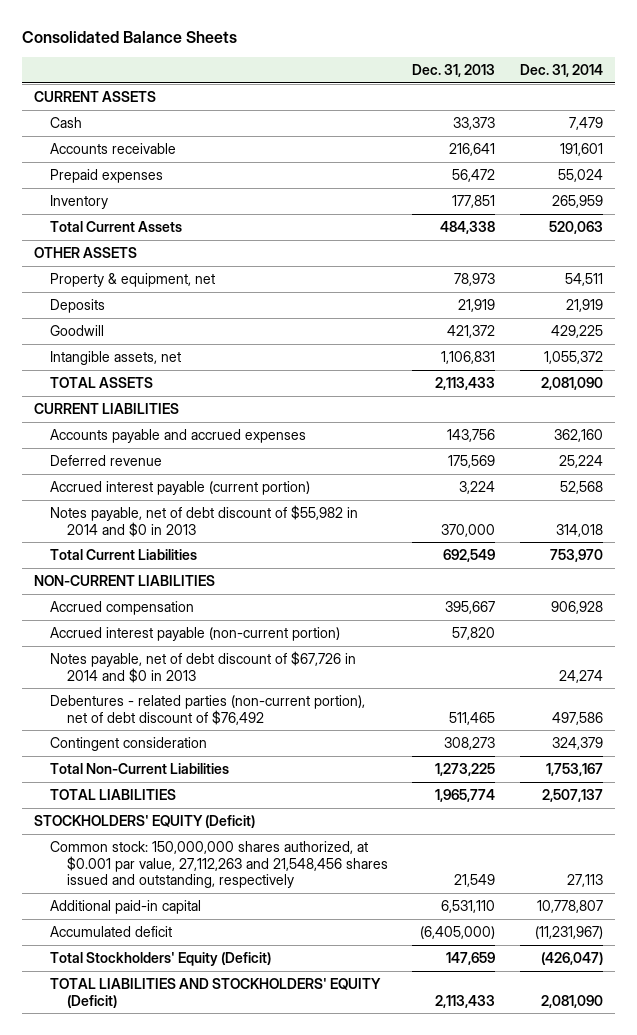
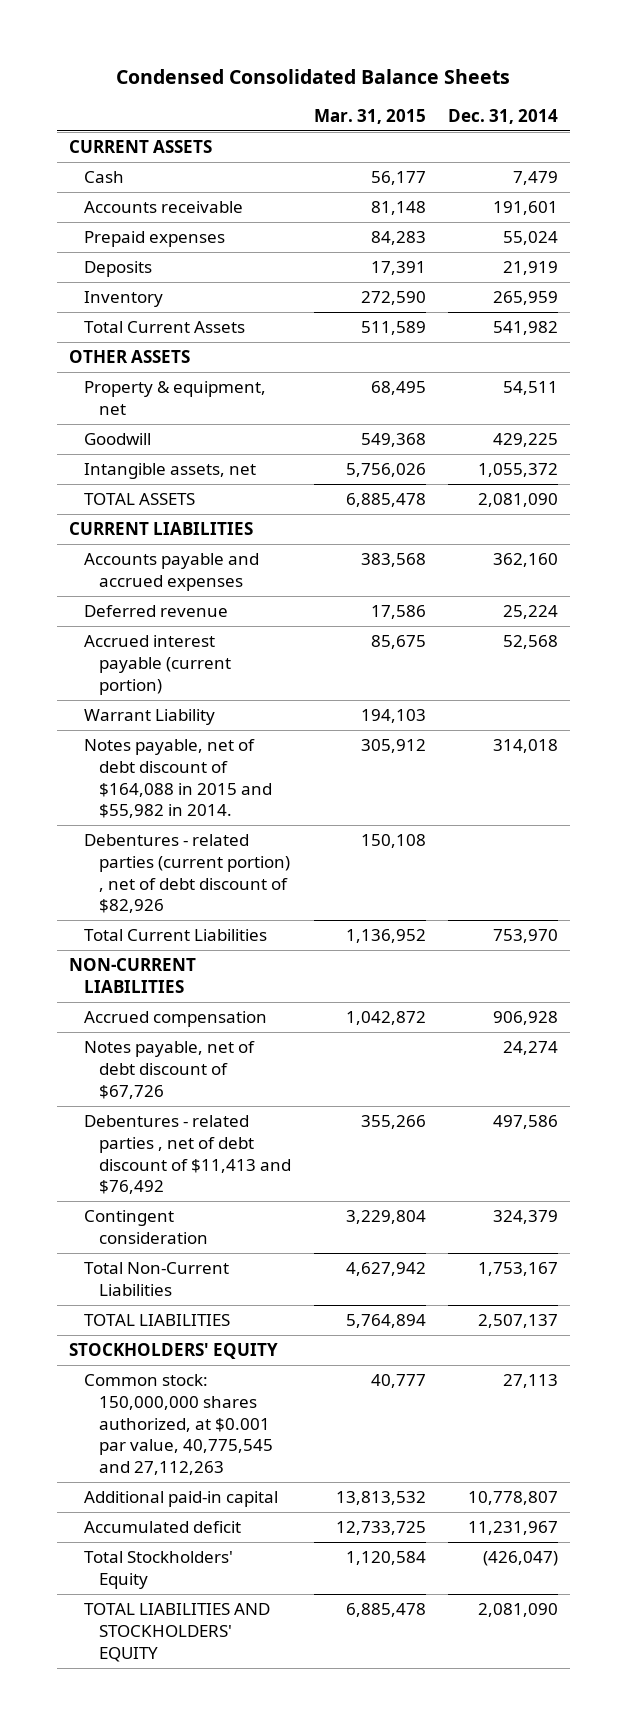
[21,31,237,44] Consolidated Balance Sheets -> [116,68,511,84] Condensed Consolidated Balance Sheets
[412,64,496,78] Dec. 31, 2013 -> none
none -> [313,108,426,124] Mar. 31, 2015
[50,298,106,313] Deposits -> [83,261,152,278] Deposits
[548,220,603,234] 520,063 -> [493,321,559,336] 541,982
none -> [83,709,215,726] Warrant Liability
[50,504,359,537] Notes payable, net of debt discount of $55,982 in 2014 and $0 in 2013 -> [83,739,273,819] Notes payable, net of debt discount of $164,088 in 2015 and $55,982 in 2014.
none -> [83,834,291,914] Debentures - related parties (current portion) , net of debt discount of $82,926
[50,626,341,641] Accrued interest payable (non-current portion) -> none
[50,650,357,683] Notes payable, net of debt discount of $67,726 in 2014 and $0 in 2013 -> [83,1041,255,1099] Notes payable, net of debt discount of $67,726
[50,694,366,725] Debentures - related parties (non-current portion), net of debt discount of $76,492 -> [83,1115,292,1195] Debentures - related parties , net of debt discount of $11,413 and $76,492
[34,814,256,828] STOCKHOLDERS' EQUITY (Deficit) -> [68,1343,278,1360] STOCKHOLDERS' EQUITY
[50,840,388,889] Common stock: 150,000,000 shares authorized, at $0.001 par value, 27,112,263 and 21,548,456 shares issued and outstanding, respectively -> [83,1374,274,1475] Common stock: 150,000,000 shares authorized, at $0.001 par value, 40,775,545 and 27,112,263
[534,925,603,939] (11,231,967) -> [468,1521,559,1536] 11,231,967
[50,951,272,966] Total Stockholders' Equity (Deficit) -> [83,1551,233,1589] Total Stockholders' Equity
[50,977,382,1008] TOTAL LIABILITIES AND STOCKHOLDERS' EQUITY (Deficit) -> [83,1603,270,1662] TOTAL LIABILITIES AND STOCKHOLDERS' EQUITY

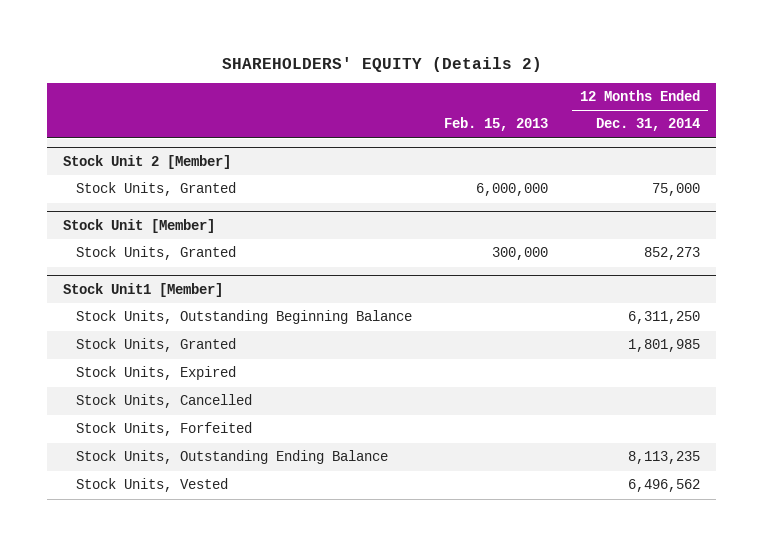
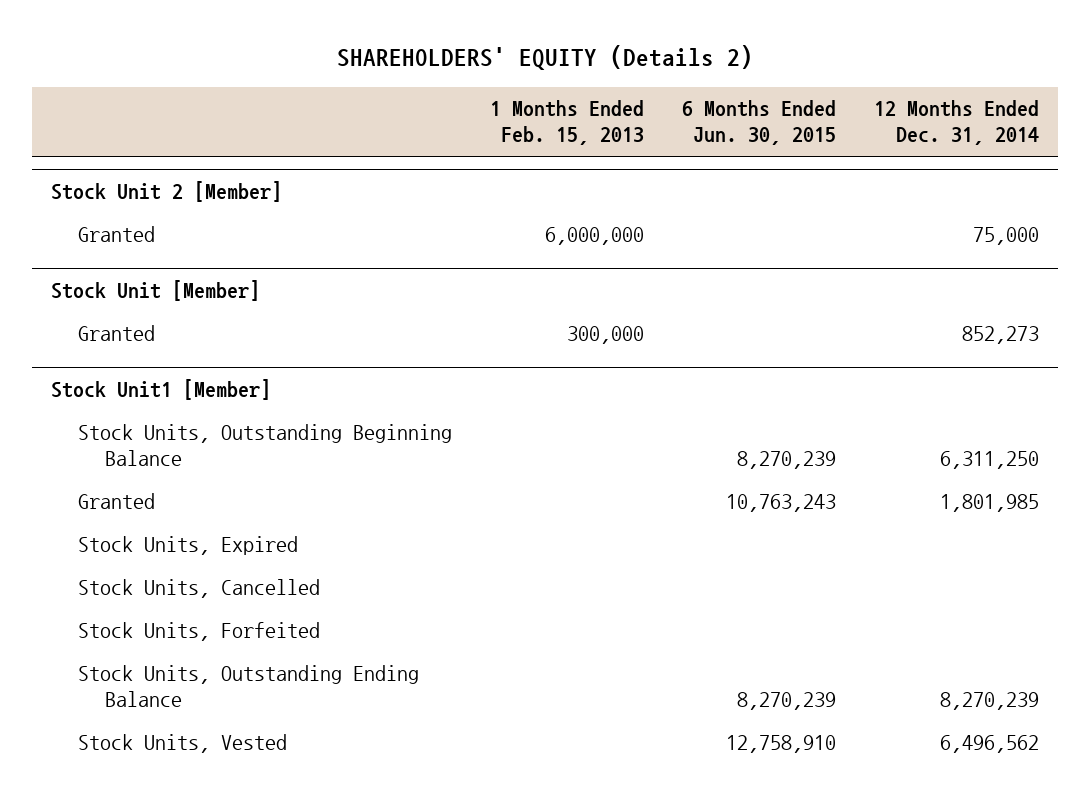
[444,117,549,132] Feb. 15, 2013 -> none
none -> [490,100,645,146] 1 Months Ended Feb. 15, 2013
none -> [682,100,837,146] 6 Months Ended Jun. 30, 2015
[76,182,237,197] Stock Units, Granted -> [78,226,156,243] Granted
[76,246,237,261] Stock Units, Granted -> [78,325,156,342] Granted
[76,338,237,353] Stock Units, Granted -> [78,493,156,510] Granted
[628,451,701,465] 8,113,235 -> [940,692,1040,711] 8,270,239

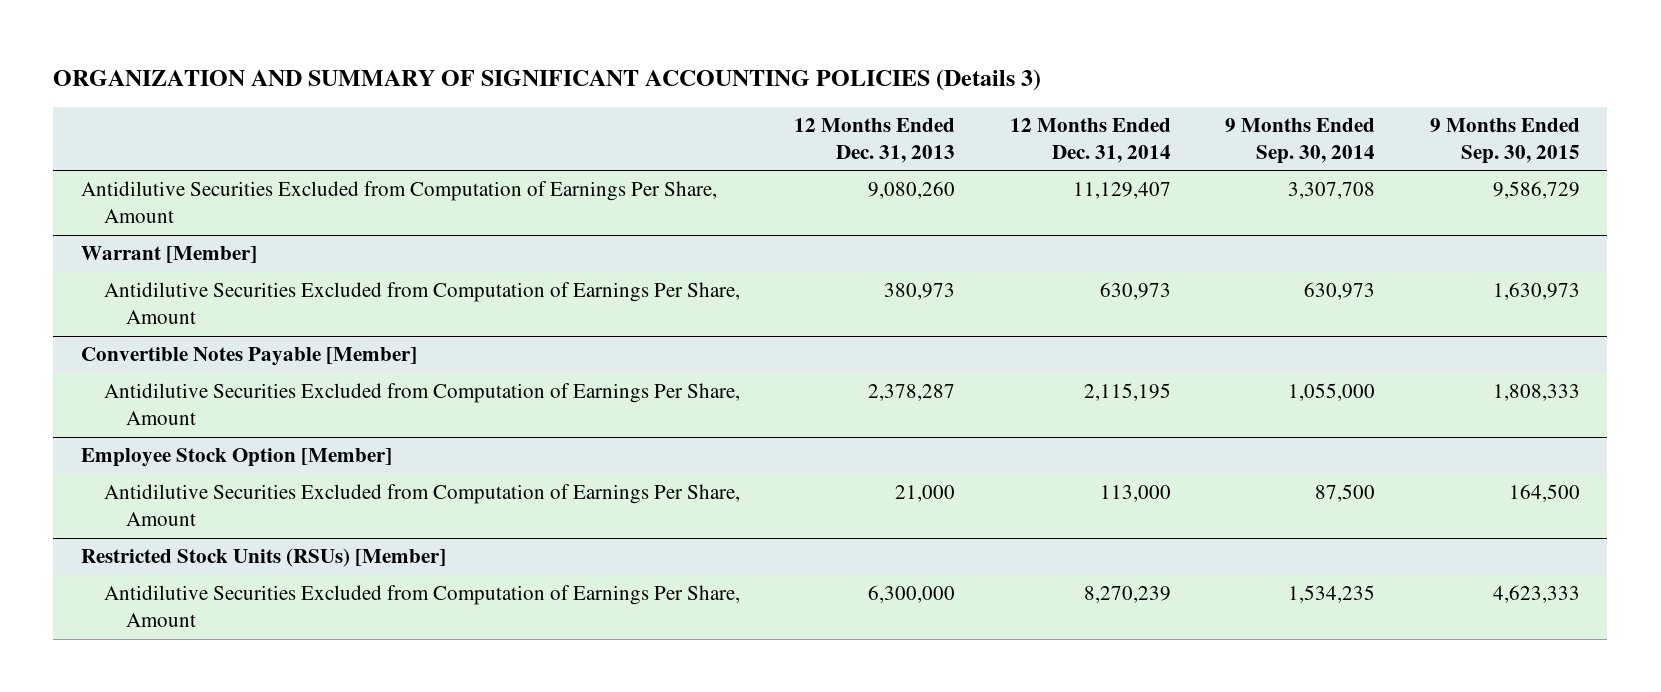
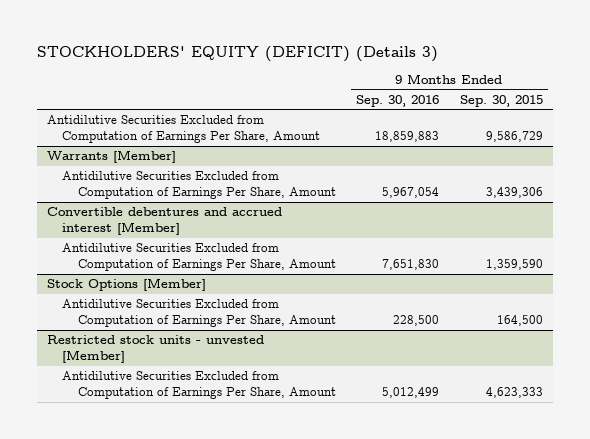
[53,68,1042,91] ORGANIZATION AND SUMMARY OF SIGNIFICANT ACCOUNTING POLICIES (Details 3) -> [36,45,438,62] STOCKHOLDERS' EQUITY (DEFICIT) (Details 3)
[794,118,956,163] 12 Months Ended Dec. 31, 2013 -> none
[1009,118,1171,163] 12 Months Ended Dec. 31, 2014 -> none
[1225,118,1376,164] 9 Months Ended Sep. 30, 2014 -> none
none -> [356,94,440,107] Sep. 30, 2016
[80,246,257,264] Warrant [Member] -> [46,150,176,164] Warrants [Member]
[1492,282,1580,301] 1,630,973 -> [485,187,543,199] 3,439,306
[80,347,417,367] Convertible Notes Payable [Member] -> [46,207,282,236] Convertible debentures and accrued interest [Member]
[1492,384,1580,402] 1,808,333 -> [485,259,543,271] 1,359,590
[80,448,392,468] Employee Stock Option [Member] -> [46,278,206,292] Stock Options [Member]
[80,548,446,568] Restricted Stock Units (RSUs) [Member] -> [46,335,264,364] Restricted stock units - unvested [Member]

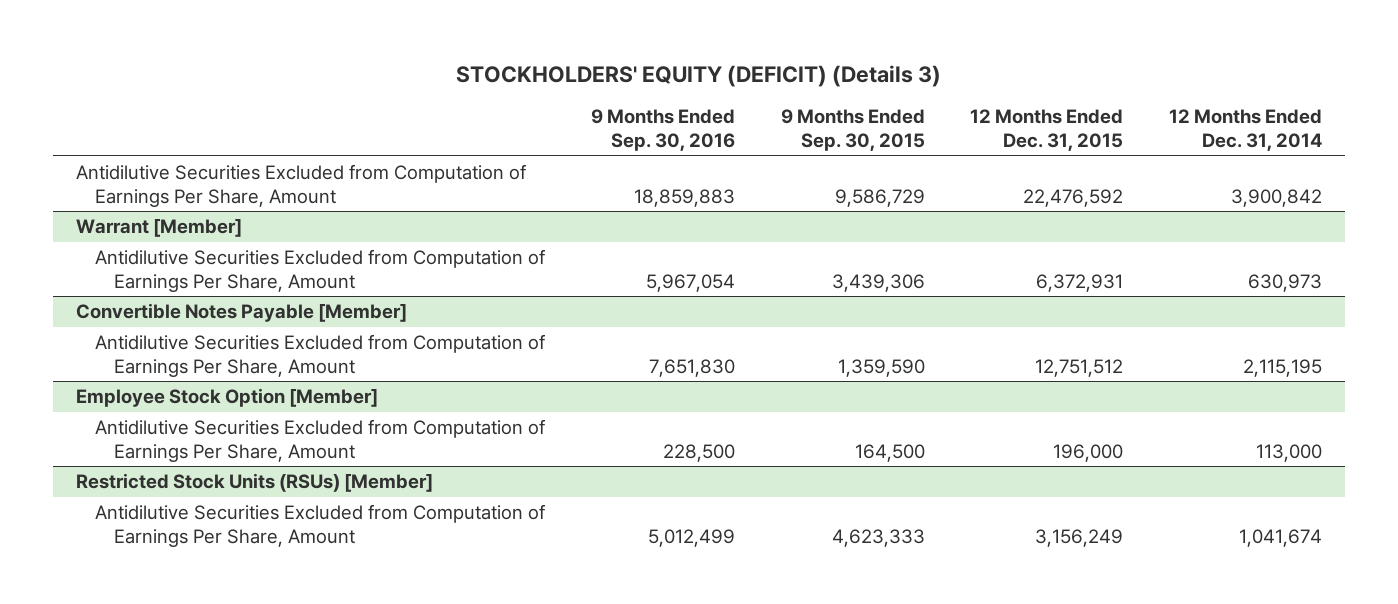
none -> [970,109,1124,151] 12 Months Ended Dec. 31, 2015
none -> [1169,109,1323,151] 12 Months Ended Dec. 31, 2014
[46,150,176,164] Warrants [Member] -> [75,219,242,238] Warrant [Member]
[46,207,282,236] Convertible debentures and accrued interest [Member] -> [75,303,407,323] Convertible Notes Payable [Member]
[46,278,206,292] Stock Options [Member] -> [75,388,378,408] Employee Stock Option [Member]
[46,335,264,364] Restricted stock units - unvested [Member] -> [75,473,433,493] Restricted Stock Units (RSUs) [Member]

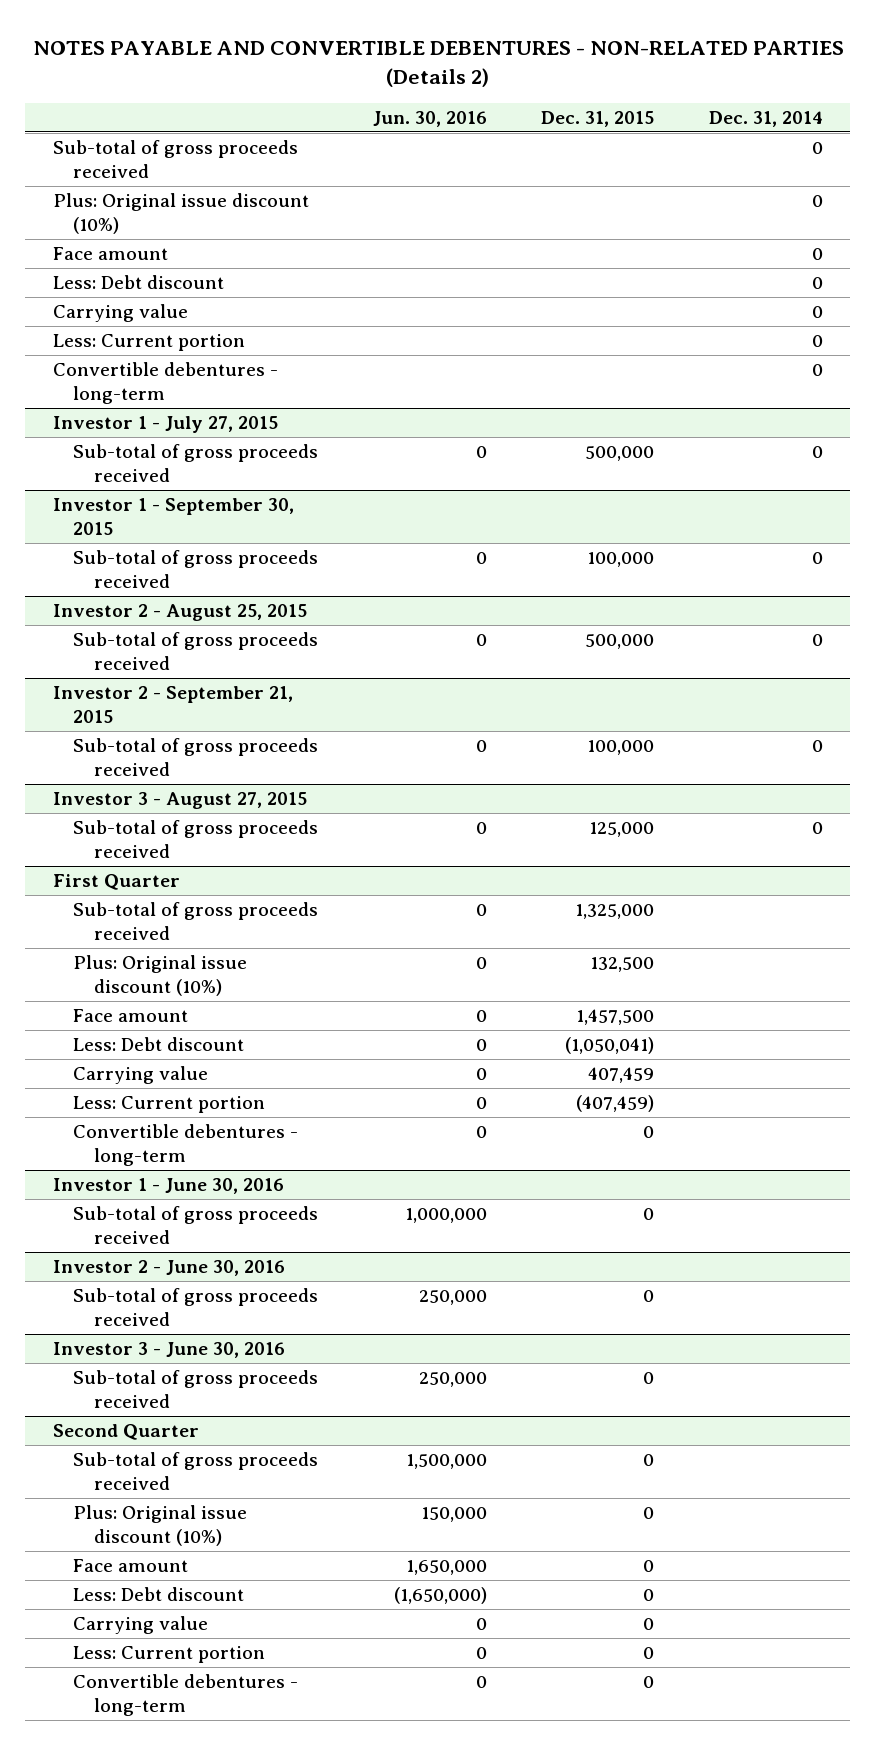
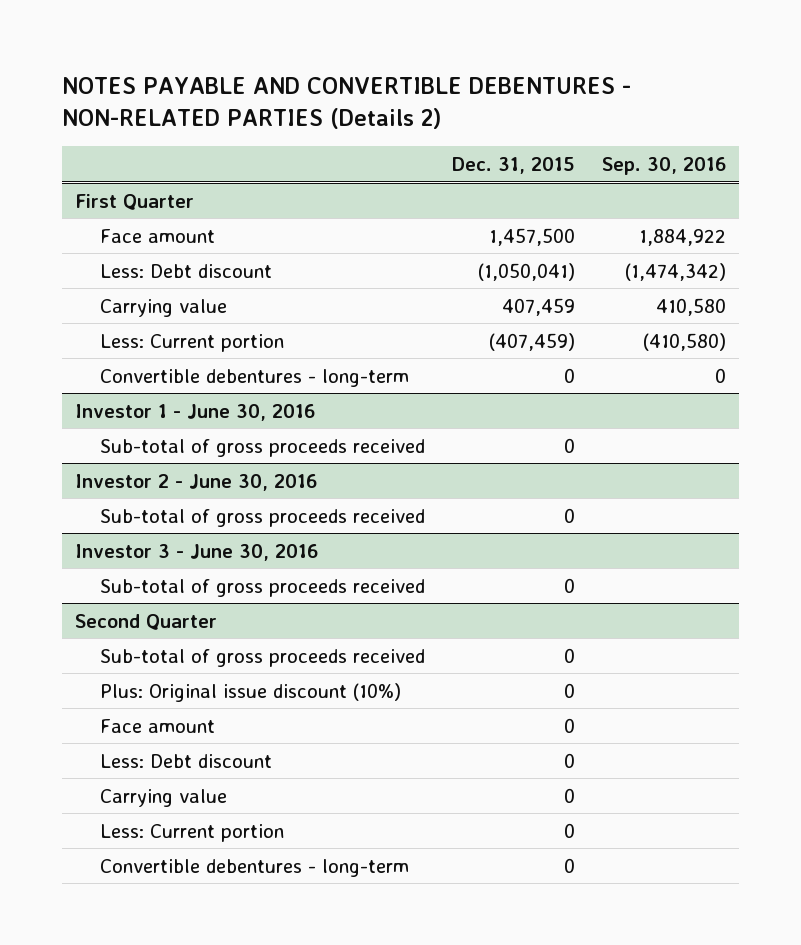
[372,110,487,127] Jun. 30, 2016 -> none
[709,110,824,127] Dec. 31, 2014 -> none
none -> [601,157,726,176] Sep. 30, 2016
[52,139,298,178] Sub-total of gross proceeds received -> none
[52,192,309,234] Plus: Original issue discount (10%) -> none
[52,246,168,260] Face amount -> none
[52,274,224,289] Less: Debt discount -> none
[52,303,188,322] Carrying value -> none
[52,333,245,351] Less: Current portion -> none
[52,361,278,404] Convertible debentures - long-term -> none
[52,415,278,433] Investor 1 - July 27, 2015 -> none
[73,443,319,482] Sub-total of gross proceeds received -> none
[52,497,294,535] Investor 1 - September 30, 2015 -> none
[73,549,319,588] Sub-total of gross proceeds received -> none
[52,603,307,621] Investor 2 - August 25, 2015 -> none
[73,631,319,670] Sub-total of gross proceeds received -> none
[52,685,293,723] Investor 2 - September 21, 2015 -> none
[73,737,319,776] Sub-total of gross proceeds received -> none
[52,791,307,809] Investor 3 - August 27, 2015 -> none
[73,819,319,858] Sub-total of gross proceeds received -> none
[73,901,319,940] Sub-total of gross proceeds received -> none
[73,954,248,996] Plus: Original issue discount (10%) -> none

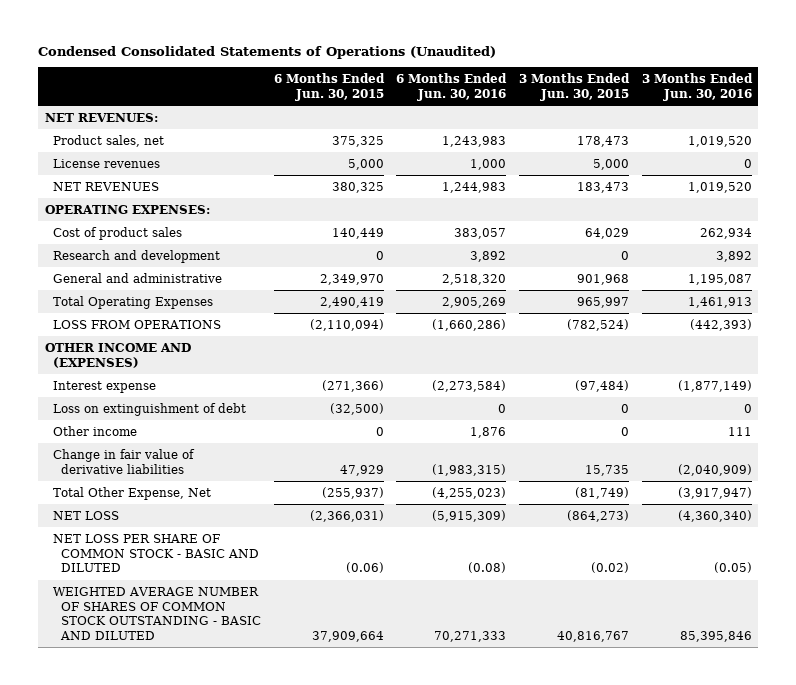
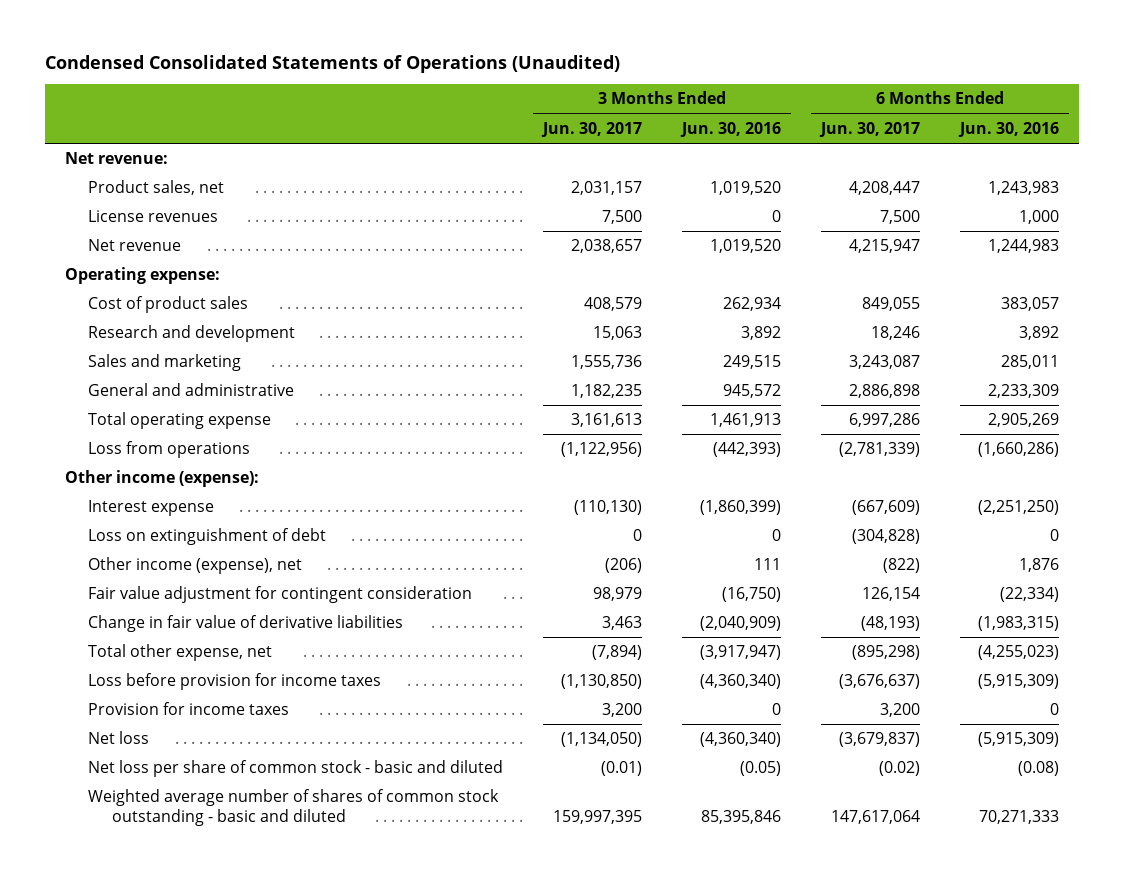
[273,73,385,101] 6 Months Ended Jun. 30, 2015 -> none
[519,73,631,101] 3 Months Ended Jun. 30, 2015 -> none
none -> [541,121,643,137] Jun. 30, 2017
none -> [818,121,920,137] Jun. 30, 2017
[44,112,158,122] NET REVENUES: -> [65,152,169,165] Net revenue:
[52,181,159,191] NET REVENUES -> [88,239,182,252] Net revenue
[44,204,210,214] OPERATING EXPENSES: -> [65,267,221,285] Operating expense:
none -> [88,354,242,372] Sales and marketing
[442,273,507,285] 2,518,320 -> [987,384,1059,399] 2,233,309
[687,273,752,285] 1,195,087 -> [723,384,782,399] 945,572
[52,295,213,309] Total Operating Expenses -> [88,412,272,430] Total operating expense
[52,319,221,329] LOSS FROM OPERATIONS -> [88,441,251,459] Loss from operations
[44,342,191,368] OTHER INCOME AND (EXPENSES) -> [65,470,260,488] Other income (expense):
[432,379,507,392] (2,273,584) -> [977,500,1059,516] (2,251,250)
[677,379,752,392] (1,877,149) -> [700,500,782,516] (1,860,399)
[52,425,137,436] Other income -> [88,557,303,575] Other income (expense), net
none -> [88,586,473,604] Fair value adjustment for contingent consideration
[52,486,211,500] Total Other Expense, Net -> [88,644,273,662] Total other expense, net
none -> [88,673,382,691] Loss before provision for income taxes
none -> [88,702,290,716] Provision for income taxes
[52,510,119,520] NET LOSS -> [88,731,150,745] Net loss
[52,533,260,573] NET LOSS PER SHARE OF COMMON STOCK - BASIC AND DILUTED -> [88,760,504,778] Net loss per share of common stock - basic and diluted
[52,586,262,641] WEIGHTED AVERAGE NUMBER OF SHARES OF COMMON STOCK OUTSTANDING - BASIC AND DILUTED -> [88,789,500,826] Weighted average number of shares of common stock outstanding - basic and diluted

